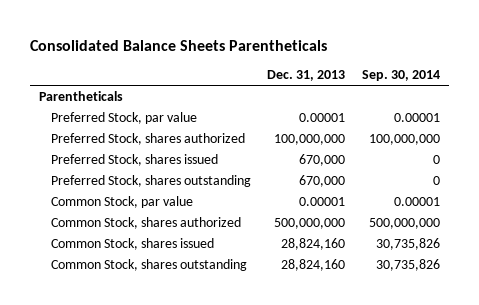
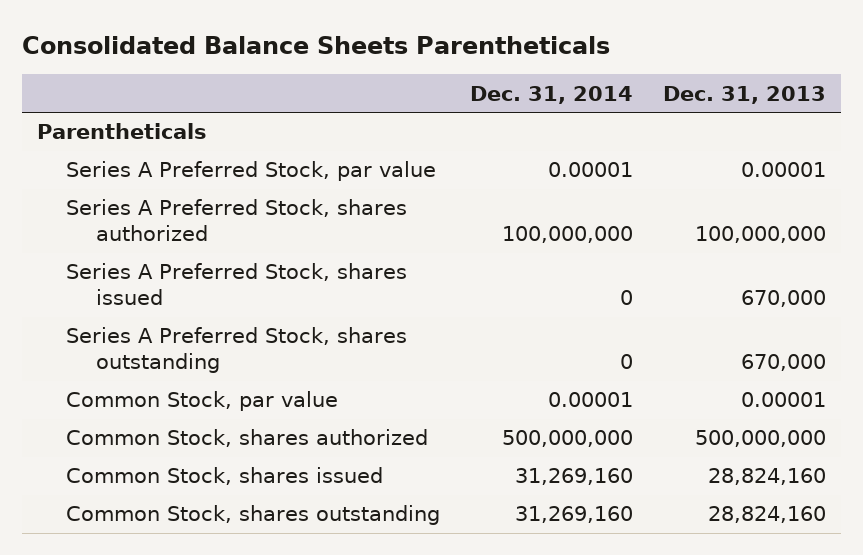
[362,70,441,82] Sep. 30, 2014 -> none
none -> [470,85,634,104] Dec. 31, 2014
[50,111,197,124] Preferred Stock, par value -> [66,161,437,182] Series A Preferred Stock, par value
[50,132,245,145] Preferred Stock, shares authorized -> [66,199,408,242] Series A Preferred Stock, shares authorized
[50,153,218,166] Preferred Stock, shares issued -> [66,263,408,306] Series A Preferred Stock, shares issued
[50,174,251,187] Preferred Stock, shares outstanding -> [66,327,408,374] Series A Preferred Stock, shares outstanding

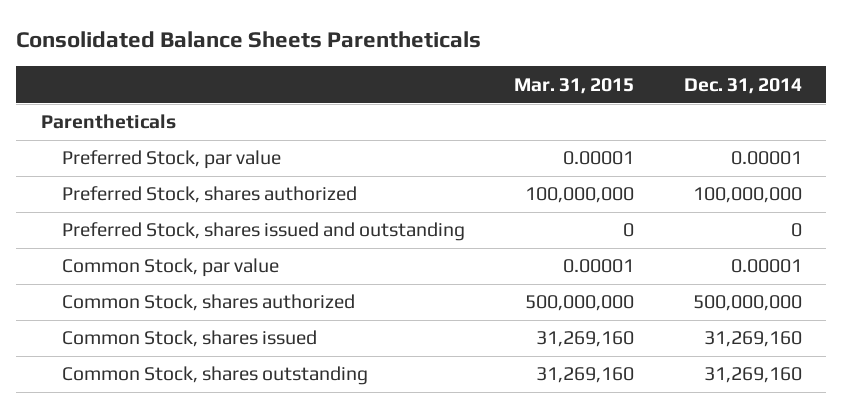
[663,85,827,104] Dec. 31, 2013 -> none
none -> [514,77,635,94] Mar. 31, 2015
[66,327,408,374] Series A Preferred Stock, shares outstanding -> none
[66,161,437,182] Series A Preferred Stock, par value -> [62,150,282,170] Preferred Stock, par value
[66,199,408,242] Series A Preferred Stock, shares authorized -> [62,186,358,204] Preferred Stock, shares authorized
[66,263,408,306] Series A Preferred Stock, shares issued -> [62,222,466,242] Preferred Stock, shares issued and outstanding

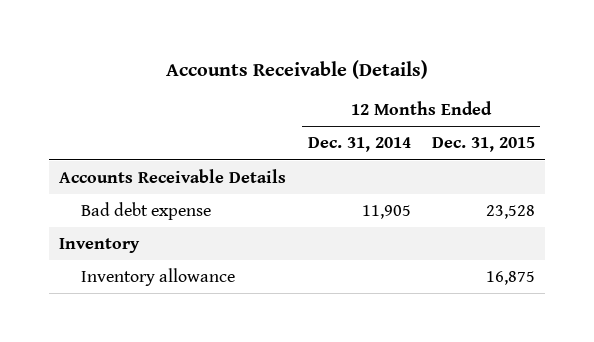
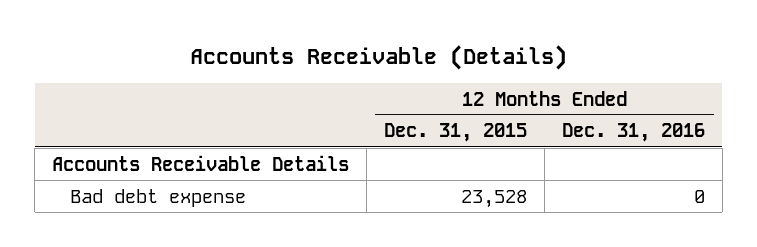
[307,137,411,153] Dec. 31, 2014 -> none
none -> [561,123,705,143] Dec. 31, 2016
[59,237,141,253] Inventory -> none
[81,267,236,286] Inventory allowance -> none

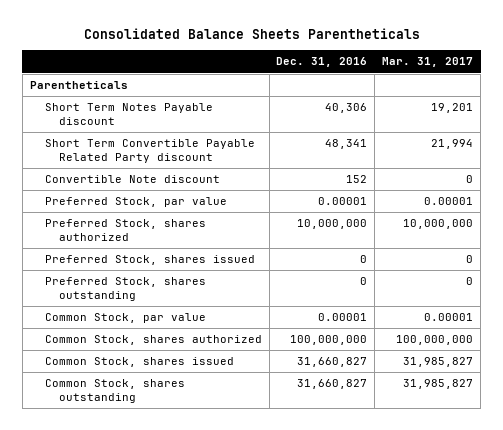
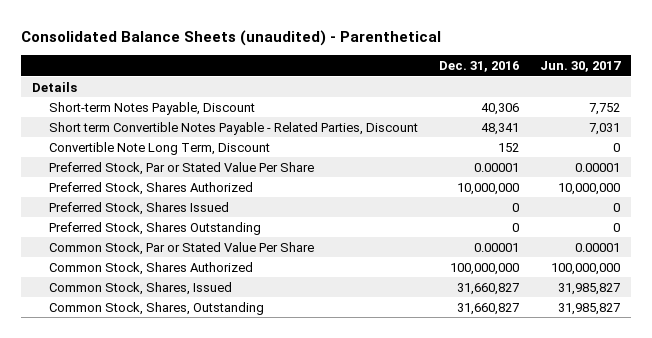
[83,28,420,40] Consolidated Balance Sheets Parentheticals -> [21,29,442,46] Consolidated Balance Sheets (unaudited) - Parenthetical
[382,57,474,68] Mar. 31, 2017 -> none
none -> [540,61,622,73] Jun. 30, 2017
[29,81,128,90] Parentheticals -> none
none -> [32,81,78,92] Details
[44,103,213,125] Short Term Notes Payable discount -> [48,101,255,115] Short-term Notes Payable, Discount
[44,139,255,163] Short Term Convertible Payable Related Party discount -> [48,121,418,135] Short term Convertible Notes Payable - Related Parties, Discount
[44,175,220,184] Convertible Note discount -> [48,141,270,155] Convertible Note Long Term, Discount
[44,197,227,208] Preferred Stock, par value -> [48,161,314,175] Preferred Stock, Par or Stated Value Per Share
[44,219,206,241] Preferred Stock, shares authorized -> [48,181,253,195] Preferred Stock, Shares Authorized
[44,255,255,266] Preferred Stock, shares issued -> [48,201,229,215] Preferred Stock, Shares Issued
[44,277,206,301] Preferred Stock, shares outstanding -> [48,221,261,235] Preferred Stock, Shares Outstanding
[44,313,206,324] Common Stock, par value -> [48,241,314,255] Common Stock, Par or Stated Value Per Share
[44,335,262,346] Common Stock, shares authorized -> [48,261,253,275] Common Stock, Shares Authorized
[44,357,234,368] Common Stock, shares issued -> [48,281,232,295] Common Stock, Shares, Issued
[44,379,185,403] Common Stock, shares outstanding -> [48,301,264,315] Common Stock, Shares, Outstanding

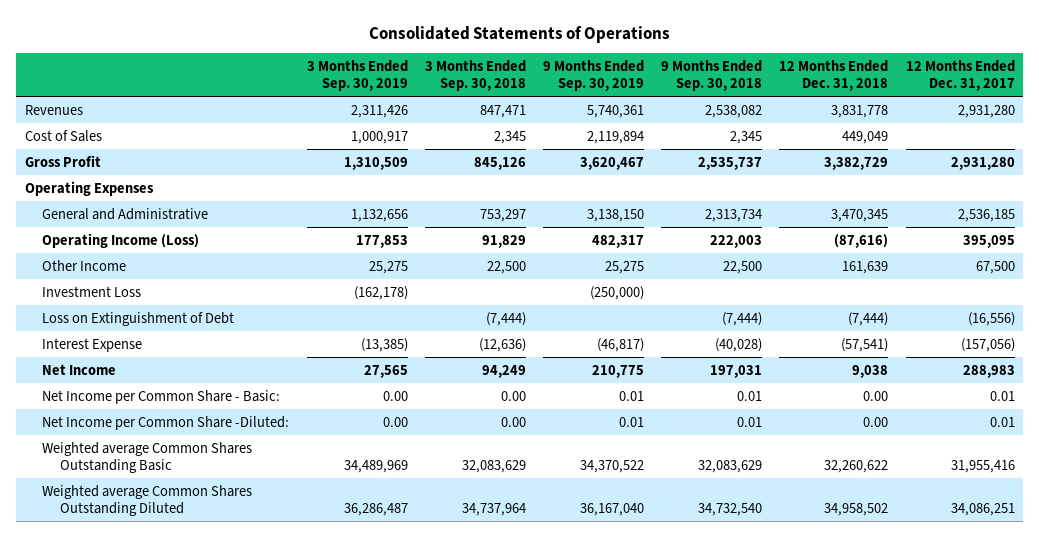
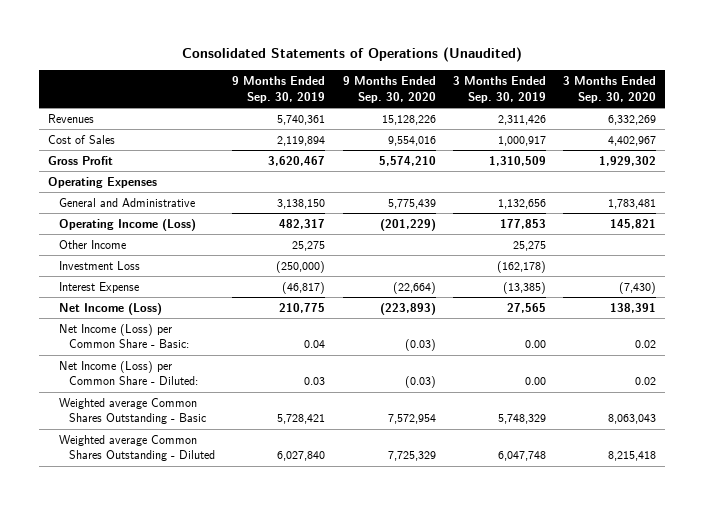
[368,25,670,43] Consolidated Statements of Operations -> [182,47,523,63] Consolidated Statements of Operations (Unaudited)
[424,60,526,92] 3 Months Ended Sep. 30, 2018 -> none
[661,60,763,92] 9 Months Ended Sep. 30, 2018 -> none
[779,60,889,92] 12 Months Ended Dec. 31, 2018 -> none
[905,60,1015,92] 12 Months Ended Dec. 31, 2017 -> none
none -> [342,76,436,103] 9 Months Ended Sep. 30, 2020
none -> [563,76,657,103] 3 Months Ended Sep. 30, 2020
[42,311,235,326] Loss on Extinguishment of Debt -> none
[42,363,117,375] Net Income -> [58,302,162,315] Net Income (Loss)
[42,389,281,404] Net Income per Common Share - Basic: -> [58,323,190,349] Net Income (Loss) per Common Share - Basic:
[619,390,645,401] 0.01 -> [304,340,326,349] 0.04
[42,415,290,430] Net Income per Common Share -Diluted: -> [58,360,199,386] Net Income (Loss) per Common Share - Diluted:
[619,416,645,427] 0.01 -> [304,377,326,386] 0.03
[42,441,253,473] Weighted average Common Shares Outstanding Basic -> [58,397,207,425] Weighted average Common Shares Outstanding - Basic
[343,459,408,473] 34,489,969 -> [497,414,546,425] 5,748,329
[580,459,645,473] 34,370,522 -> [277,414,326,425] 5,728,421
[42,484,253,516] Weighted average Common Shares Outstanding Diluted -> [58,434,216,462] Weighted average Common Shares Outstanding - Diluted
[343,502,408,516] 36,286,487 -> [497,451,546,462] 6,047,748
[580,502,645,516] 36,167,040 -> [277,451,326,462] 6,027,840

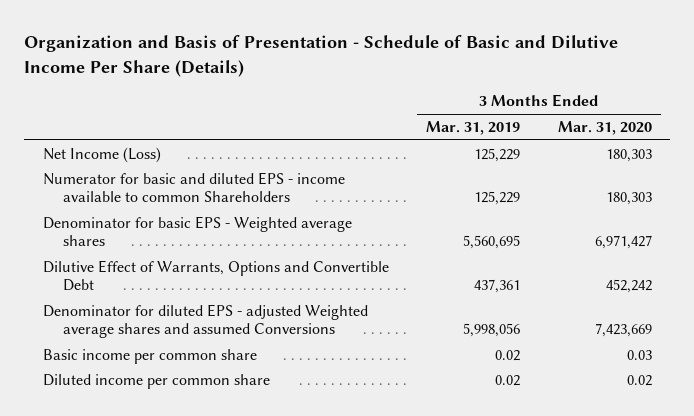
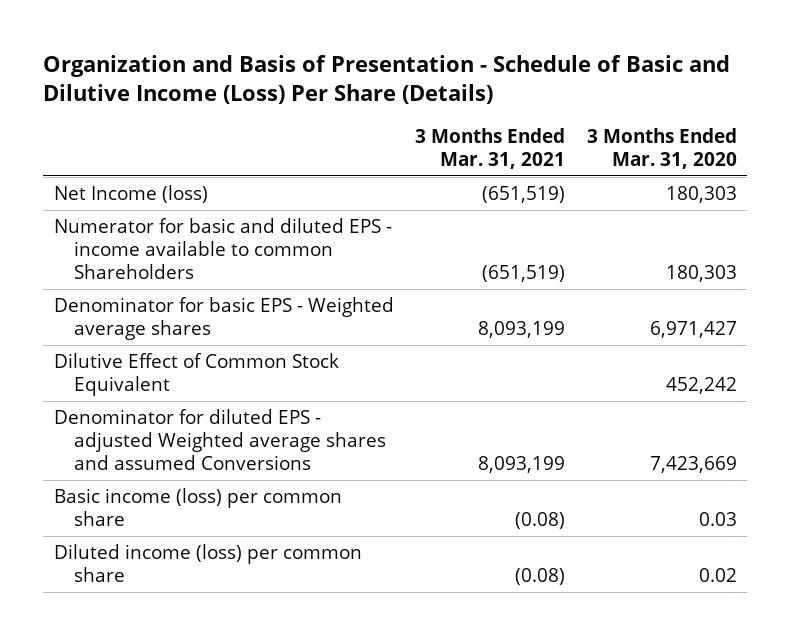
[23,35,618,77] Organization and Basis of Presentation - Schedule of Basic and Dilutive Income Per Share (Details) -> [43,55,731,105] Organization and Basis of Presentation - Schedule of Basic and Dilutive Income (Loss) Per Share (Details)
[426,120,521,135] Mar. 31, 2019 -> none
none -> [415,127,566,169] 3 Months Ended Mar. 31, 2021
[42,146,161,163] Net Income (Loss) -> [53,185,208,204] Net Income (loss)
[42,259,389,292] Dilutive Effect of Warrants, Options and Convertible Debt -> [53,353,339,397] Dilutive Effect of Common Stock Equivalent
[42,348,257,364] Basic income per common share -> [53,488,342,527] Basic income (loss) per common share
[42,373,270,389] Diluted income per common share -> [53,544,362,583] Diluted income (loss) per common share

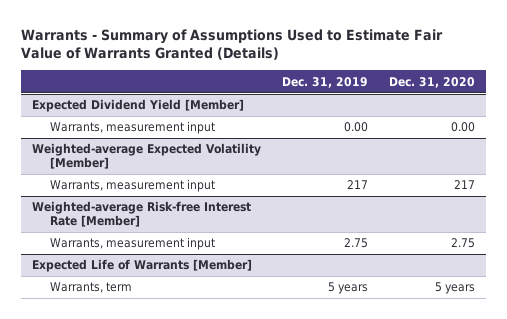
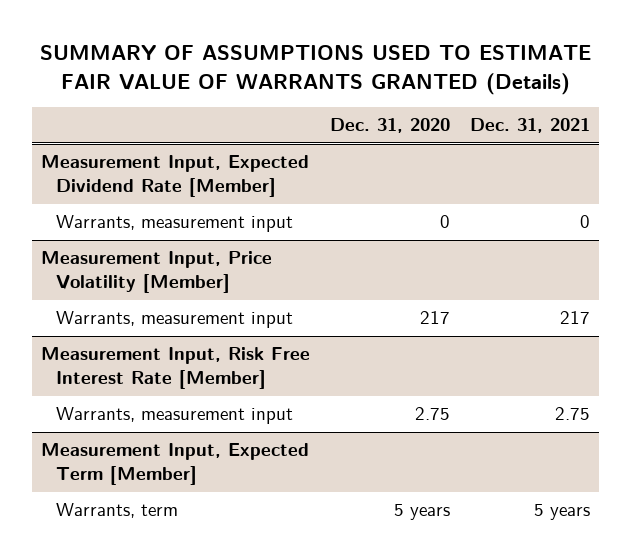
[20,28,443,61] Warrants - Summary of Assumptions Used to Estimate Fair Value of Warrants Granted (Details) -> [39,45,591,95] SUMMARY OF ASSUMPTIONS USED TO ESTIMATE FAIR VALUE OF WARRANTS GRANTED (Details)
[281,76,368,88] Dec. 31, 2019 -> none
none -> [469,118,590,134] Dec. 31, 2021
[31,99,244,113] Expected Dividend Yield [Member] -> [41,155,310,198] Measurement Input, Expected Dividend Rate [Member]
[451,122,476,133] 0.00 -> [440,215,451,229] 0
[31,143,261,170] Weighted-average Expected Volatility [Member] -> [41,251,273,294] Measurement Input, Price Volatility [Member]
[31,201,251,228] Weighted-average Risk-free Interest Rate [Member] -> [41,347,311,390] Measurement Input, Risk Free Interest Rate [Member]
[31,259,252,273] Expected Life of Warrants [Member] -> [41,443,310,486] Measurement Input, Expected Term [Member]

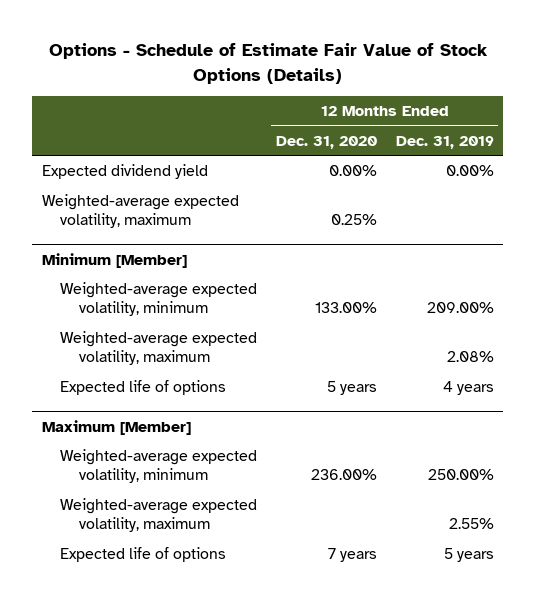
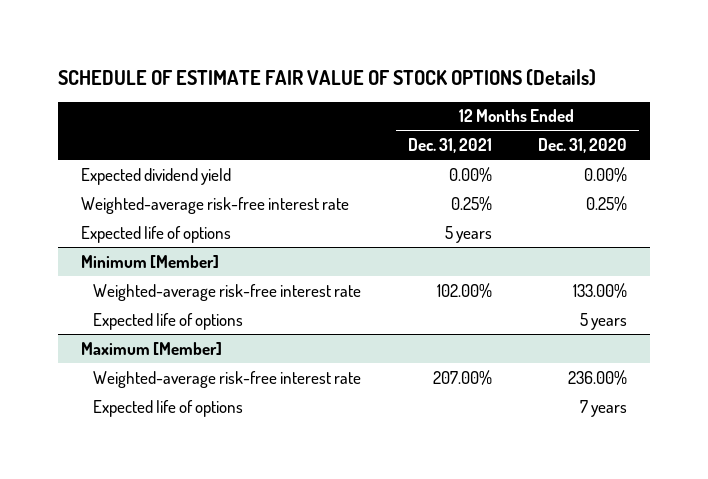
[48,43,488,84] Options - Schedule of Estimate Fair Value of Stock Options (Details) -> [57,68,596,86] SCHEDULE OF ESTIMATE FAIR VALUE OF STOCK OPTIONS (Details)
[395,135,494,149] Dec. 31, 2019 -> none
none -> [407,138,492,154] Dec. 31, 2021
[41,194,239,229] Weighted-average expected volatility, maximum -> none
none -> [80,196,349,214] Weighted-average risk-free interest rate
none -> [80,225,231,243] Expected life of options
[60,331,258,366] Weighted-average expected volatility, maximum -> none
[60,282,258,317] Weighted-average expected volatility, minimum -> [93,283,362,301] Weighted-average risk-free interest rate
[60,498,258,533] Weighted-average expected volatility, maximum -> none
[60,449,258,484] Weighted-average expected volatility, minimum -> [93,370,362,388] Weighted-average risk-free interest rate

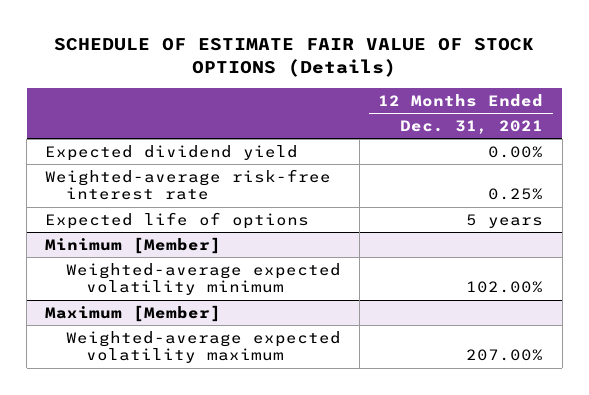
[537,138,627,154] Dec. 31, 2020 -> none
[93,283,362,301] Weighted-average risk-free interest rate -> none
[93,312,244,330] Expected life of options -> none
none -> [65,262,341,296] Weighted-average expected volatility minimum
[93,370,362,388] Weighted-average risk-free interest rate -> none
[93,399,244,417] Expected life of options -> none
none -> [65,330,341,364] Weighted-average expected volatility maximum

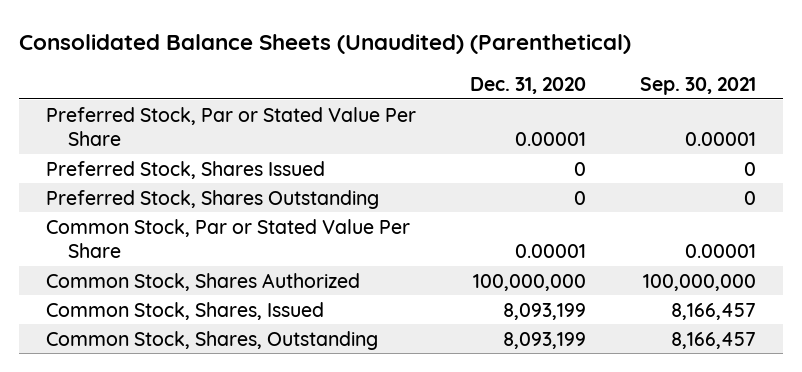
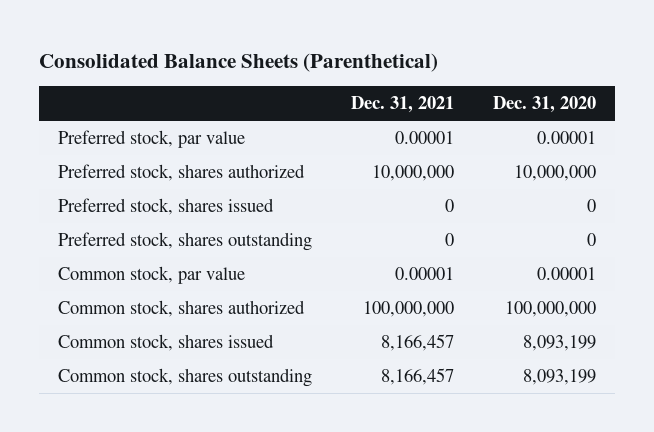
[19,33,632,54] Consolidated Balance Sheets (Unaudited) (Parenthetical) -> [38,52,438,72] Consolidated Balance Sheets (Parenthetical)
[639,77,756,96] Sep. 30, 2021 -> none
none -> [351,96,455,114] Dec. 31, 2021
[46,106,417,146] Preferred Stock, Par or Stated Value Per Share -> [58,130,246,149] Preferred stock, par value
none -> [58,164,306,182] Preferred stock, shares authorized
[46,160,326,179] Preferred Stock, Shares Issued -> [58,198,275,216] Preferred stock, shares issued
[46,189,380,209] Preferred Stock, Shares Outstanding -> [58,232,313,252] Preferred stock, shares outstanding
[46,218,411,258] Common Stock, Par or Stated Value Per Share -> [58,266,246,285] Common stock, par value
[46,272,361,291] Common Stock, Shares Authorized -> [58,300,306,318] Common stock, shares authorized
[46,301,325,320] Common Stock, Shares, Issued -> [58,334,275,352] Common stock, shares issued
[46,330,379,350] Common Stock, Shares, Outstanding -> [58,368,313,388] Common stock, shares outstanding

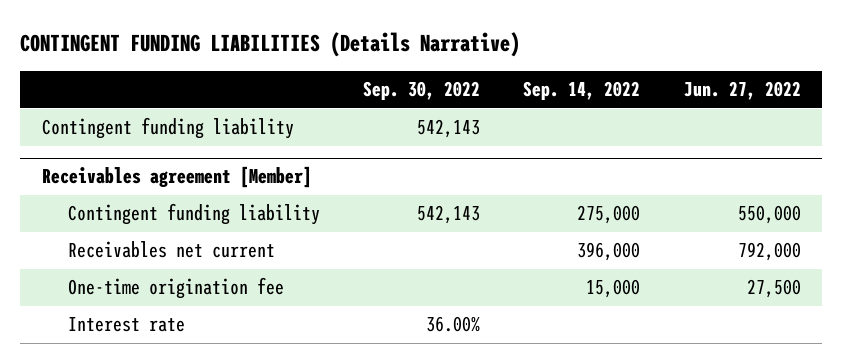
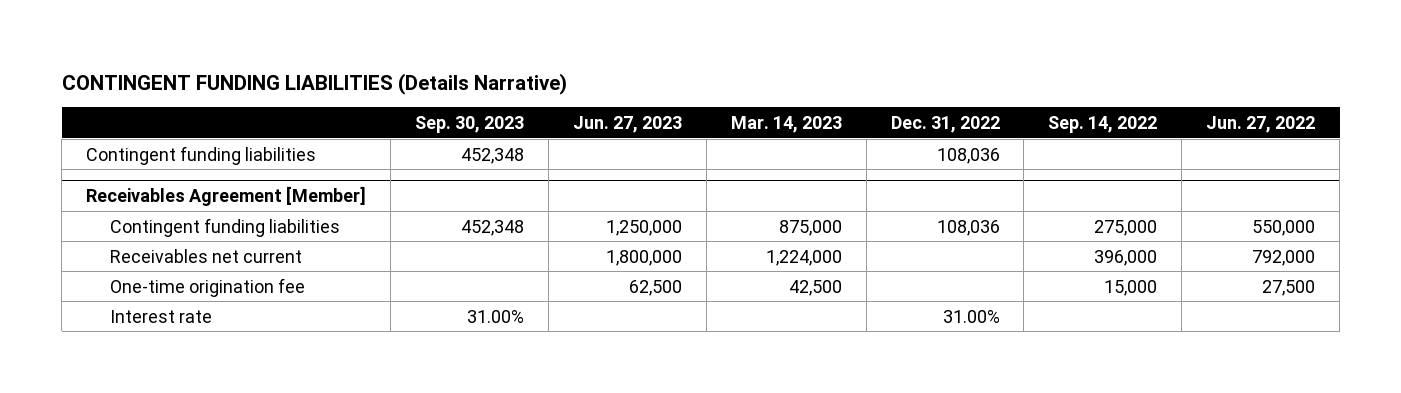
[363,81,481,101] Sep. 30, 2022 -> none
none -> [415,115,525,133] Sep. 30, 2023
none -> [572,115,682,133] Jun. 27, 2023
none -> [730,115,842,133] Mar. 14, 2023
none -> [890,115,1000,133] Dec. 31, 2022
[41,117,294,140] Contingent funding liability -> [86,145,317,165] Contingent funding liabilities
[41,166,312,189] Receivables agreement [Member] -> [86,185,367,206] Receivables Agreement [Member]
[68,203,321,226] Contingent funding liability -> [109,217,340,237] Contingent funding liabilities

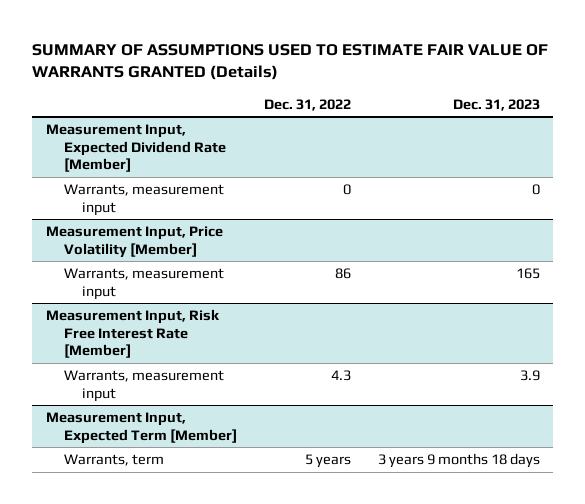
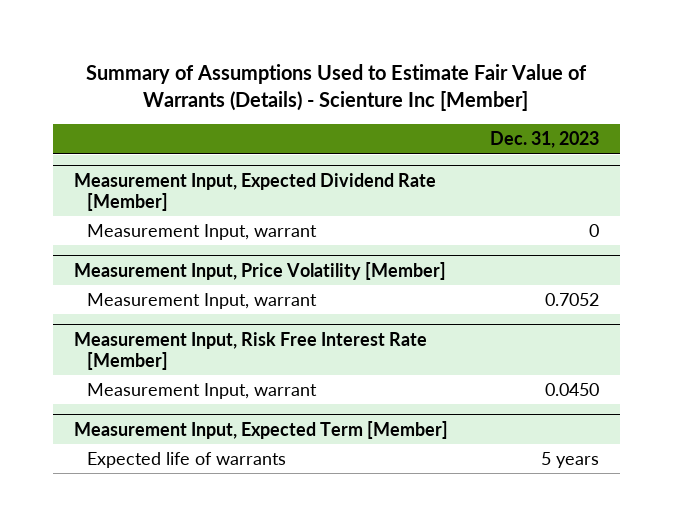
[32,43,549,81] SUMMARY OF ASSUMPTIONS USED TO ESTIMATE FAIR VALUE OF WARRANTS GRANTED (Details) -> [86,64,588,112] Summary of Assumptions Used to Estimate Fair Value of Warrants (Details) - Scienture Inc [Member]
[263,98,351,111] Dec. 31, 2022 -> none
[64,184,225,216] Warrants, measurement input -> [87,223,318,240] Measurement Input, warrant
[64,268,225,300] Warrants, measurement input -> [87,292,318,309] Measurement Input, warrant
[515,268,540,280] 165 -> [544,292,599,306] 0.7052
[64,370,225,402] Warrants, measurement input -> [87,382,318,399] Measurement Input, warrant
[519,370,540,382] 3.9 -> [544,382,599,396] 0.0450
[64,454,165,467] Warrants, term -> [87,451,287,468] Expected life of warrants
[377,453,540,469] 3 years 9 months 18 days -> [540,451,599,468] 5 years

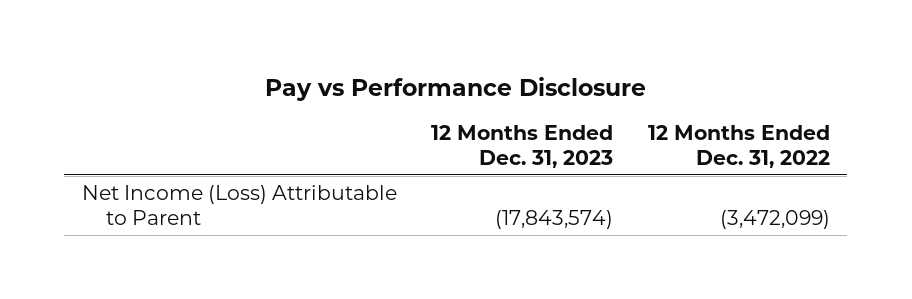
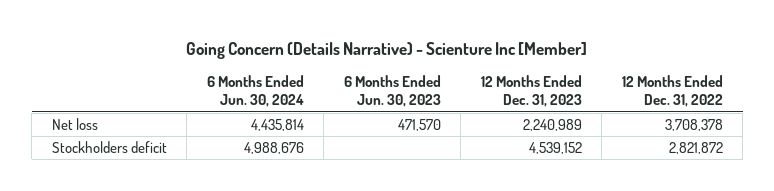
[264,76,646,101] Pay vs Performance Disclosure -> [186,41,588,59] Going Concern (Details Narrative) - Scienture Inc [Member]
none -> [206,74,304,108] 6 Months Ended Jun. 30, 2024
none -> [343,74,441,108] 6 Months Ended Jun. 30, 2023
[81,184,397,226] Net Income (Loss) Attributable to Parent -> [51,118,98,131] Net loss
[495,210,614,230] (17,843,574) -> [522,119,582,132] 2,240,989
[719,210,830,230] (3,472,099) -> [664,119,723,132] 3,708,378
none -> [51,141,167,154] Stockholders deficit

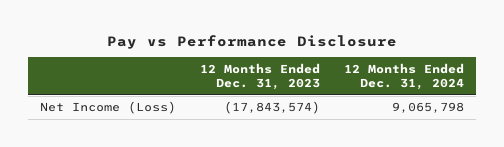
[186,41,588,59] Going Concern (Details Narrative) - Scienture Inc [Member] -> [107,34,398,49] Pay vs Performance Disclosure
[206,74,304,108] 6 Months Ended Jun. 30, 2024 -> none
[343,74,441,108] 6 Months Ended Jun. 30, 2023 -> none
[621,74,723,108] 12 Months Ended Dec. 31, 2022 -> none
none -> [344,62,465,91] 12 Months Ended Dec. 31, 2024
[51,141,167,154] Stockholders deficit -> none
[51,118,98,131] Net loss -> [39,101,176,115] Net Income (Loss)
[522,119,582,132] 2,240,989 -> [224,101,321,115] (17,843,574)

